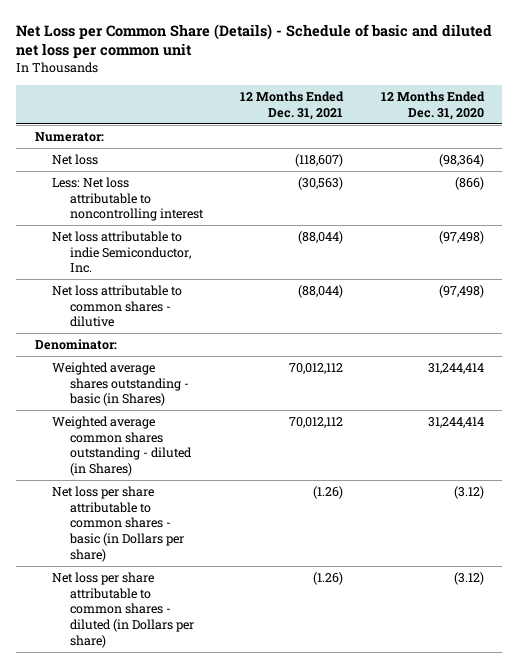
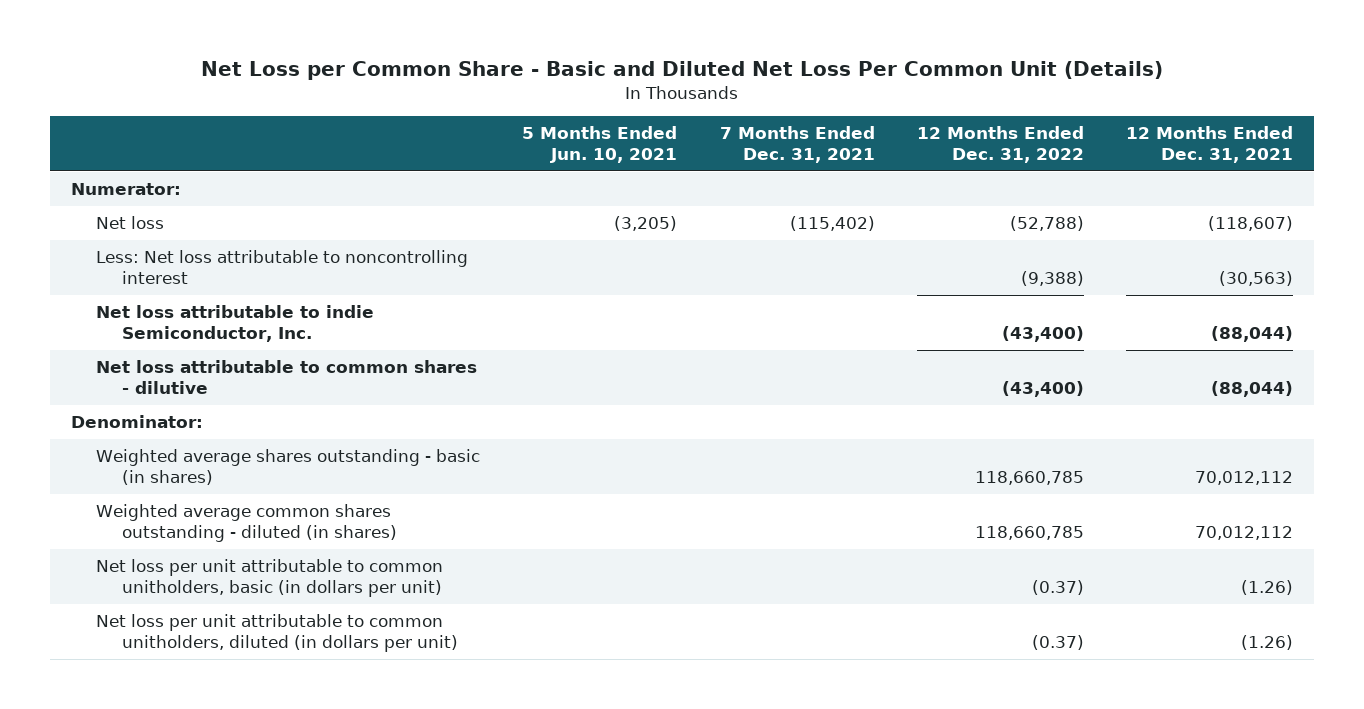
[16,23,493,59] Net Loss per Common Share (Details) - Schedule of basic and diluted net loss per common unit -> [200,60,1163,80] Net Loss per Common Share - Basic and Diluted Net Loss Per Common Unit (Details)
[380,91,485,120] 12 Months Ended Dec. 31, 2020 -> none
none -> [522,126,678,163] 5 Months Ended Jun. 10, 2021
none -> [719,126,875,163] 7 Months Ended Dec. 31, 2021
none -> [916,126,1084,163] 12 Months Ended Dec. 31, 2022
[52,362,189,407] Weighted average shares outstanding - basic (in Shares) -> [96,449,481,485] Weighted average shares outstanding - basic (in shares)
[52,416,192,476] Weighted average common shares outstanding - diluted (in Shares) -> [96,504,397,542] Weighted average common shares outstanding - diluted (in shares)
[52,486,184,562] Net loss per share attributable to common shares - basic (in Dollars per share) -> [96,559,444,597] Net loss per unit attributable to common unitholders, basic (in dollars per unit)
[52,572,194,648] Net loss per share attributable to common shares - diluted (in Dollars per share) -> [96,614,458,652] Net loss per unit attributable to common unitholders, diluted (in dollars per unit)

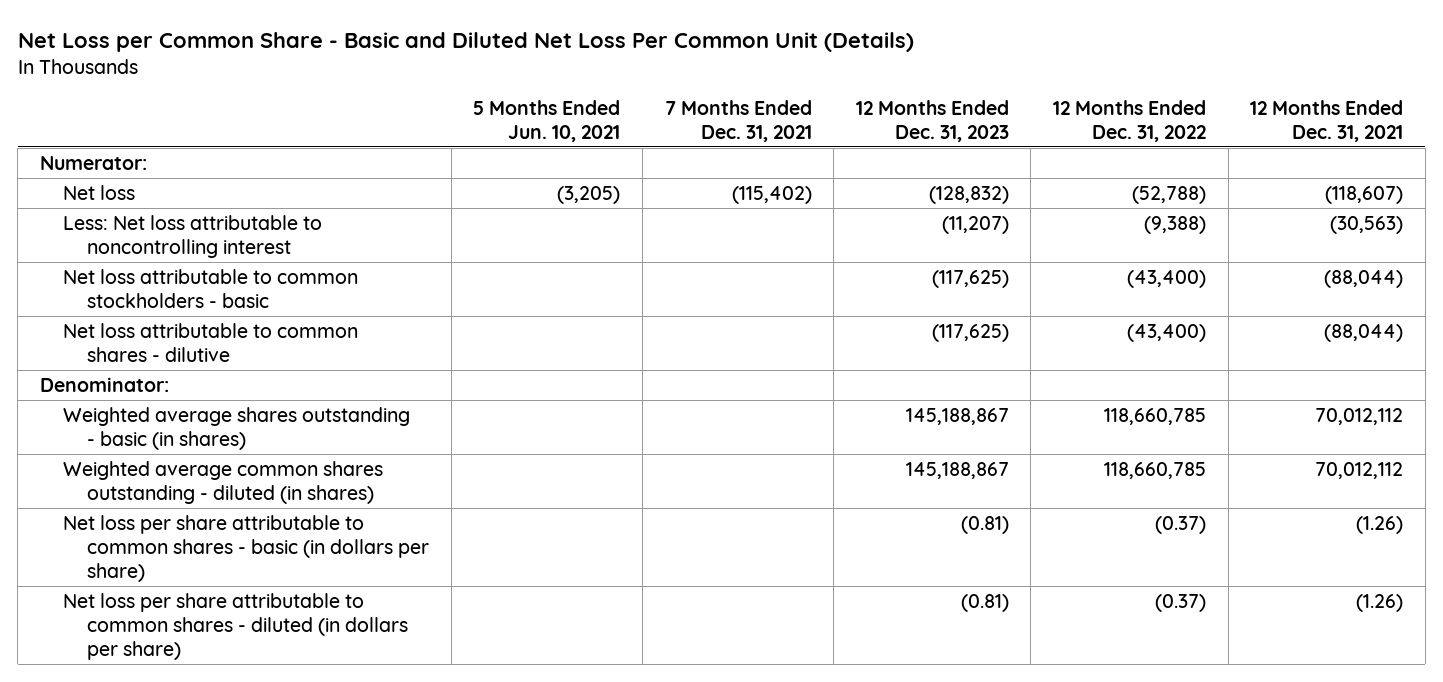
none -> [855,99,1009,142] 12 Months Ended Dec. 31, 2023
[96,305,375,342] Net loss attributable to indie Semiconductor, Inc. -> [63,268,359,308] Net loss attributable to common stockholders - basic
[96,559,444,597] Net loss per unit attributable to common unitholders, basic (in dollars per unit) -> [63,514,430,582] Net loss per share attributable to common shares - basic (in dollars per share)
[96,614,458,652] Net loss per unit attributable to common unitholders, diluted (in dollars per unit) -> [63,592,409,660] Net loss per share attributable to common shares - diluted (in dollars per share)

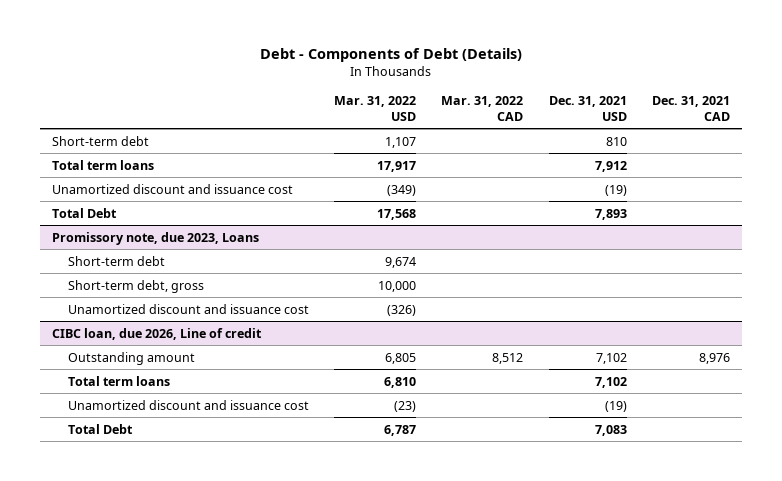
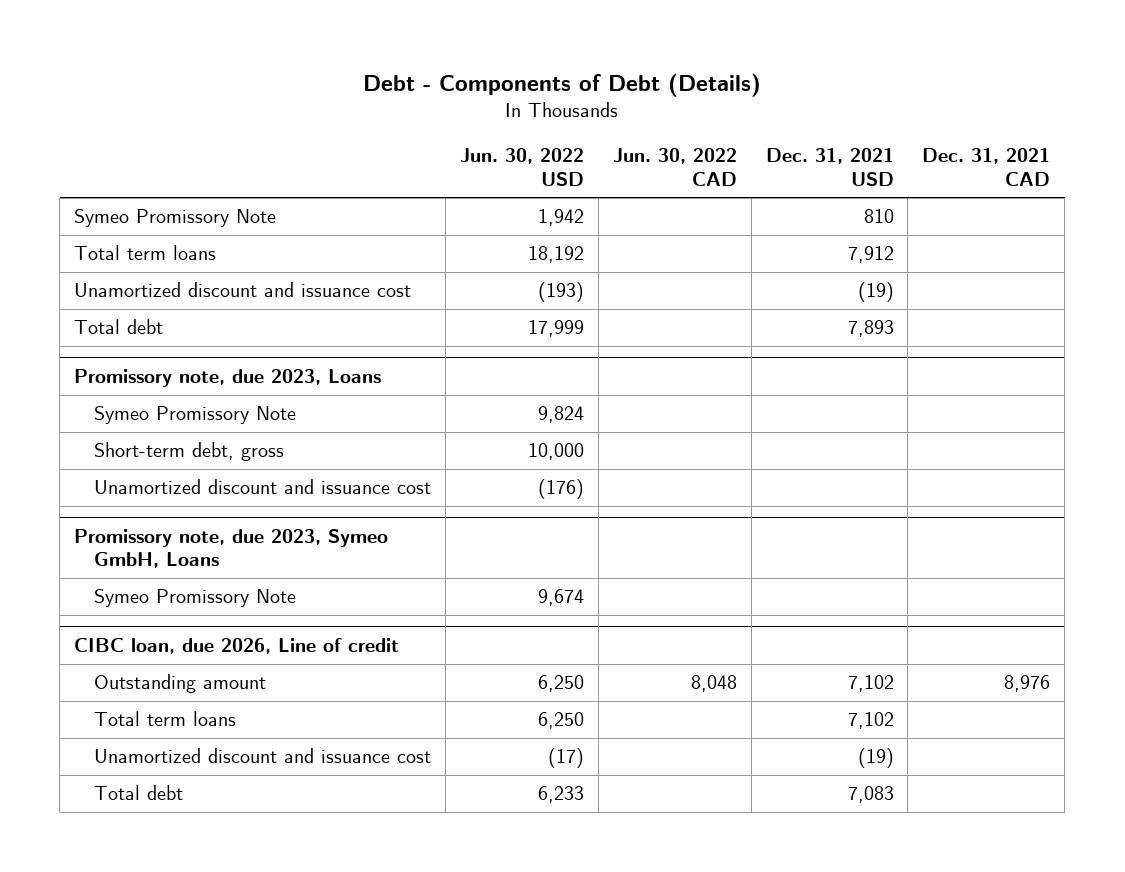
[334,96,417,121] Mar. 31, 2022 USD -> none
[441,96,524,121] Mar. 31, 2022 CAD -> none
none -> [459,148,584,186] Jun. 30, 2022 USD
none -> [612,148,737,186] Jun. 30, 2022 CAD
[52,135,150,146] Short-term debt -> [74,209,277,228] Symeo Promissory Note
[52,207,118,218] Total Debt -> [74,319,164,335] Total debt
[68,255,166,266] Short-term debt -> [94,406,297,425] Symeo Promissory Note
none -> [74,529,389,569] Promissory note, due 2023, Symeo GmbH, Loans
none -> [94,589,297,608] Symeo Promissory Note
[68,423,134,434] Total Debt -> [94,785,184,801] Total debt

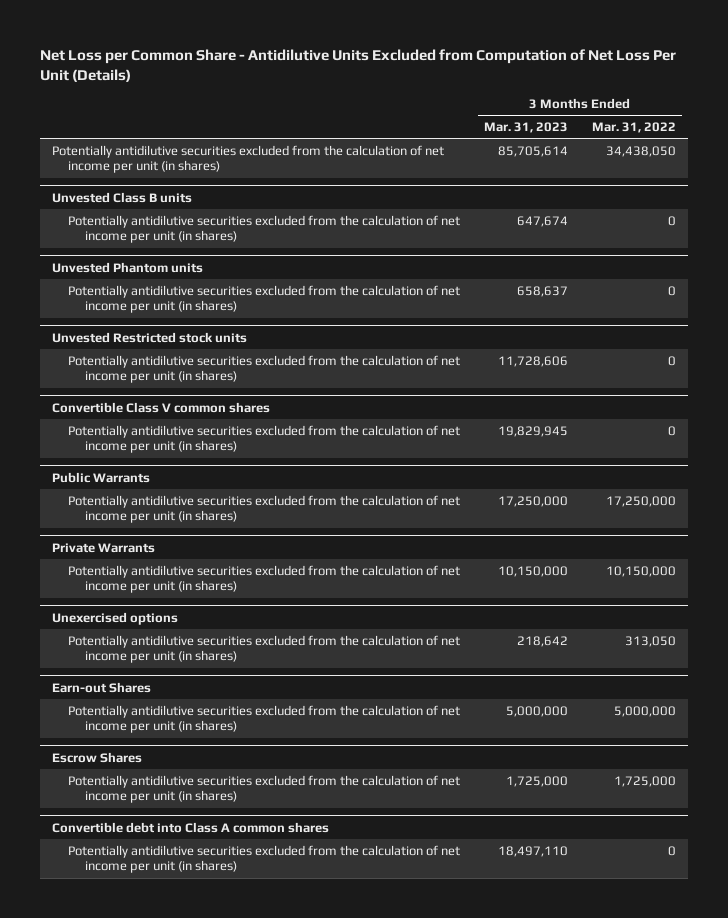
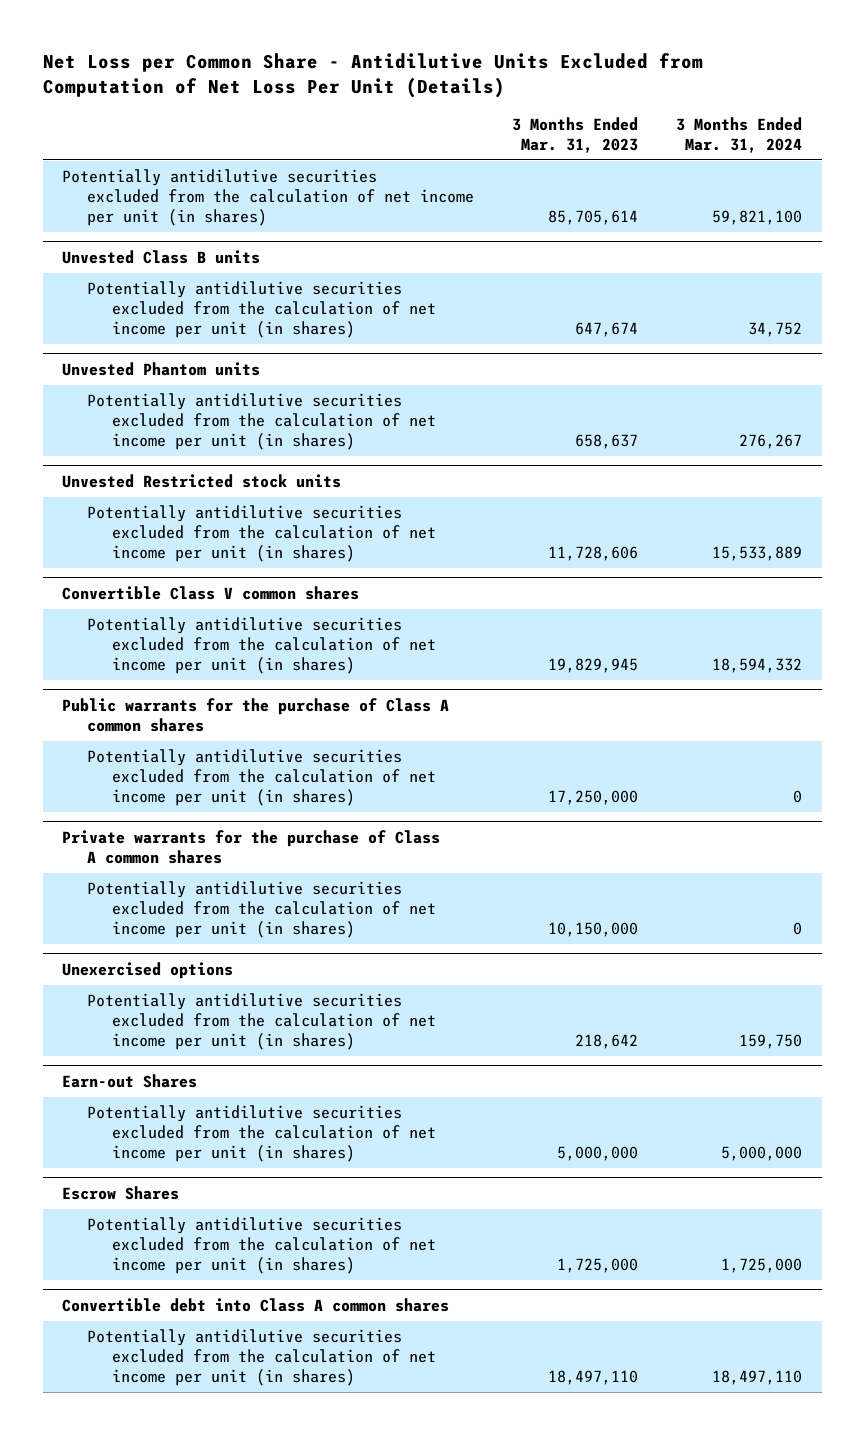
[592,122,677,134] Mar. 31, 2022 -> none
none -> [676,116,803,153] 3 Months Ended Mar. 31, 2024
[51,471,150,483] Public Warrants -> [62,698,450,732] Public warrants for the purchase of Class A common shares
[51,542,155,553] Private Warrants -> [62,830,441,864] Private warrants for the purchase of Class A common shares

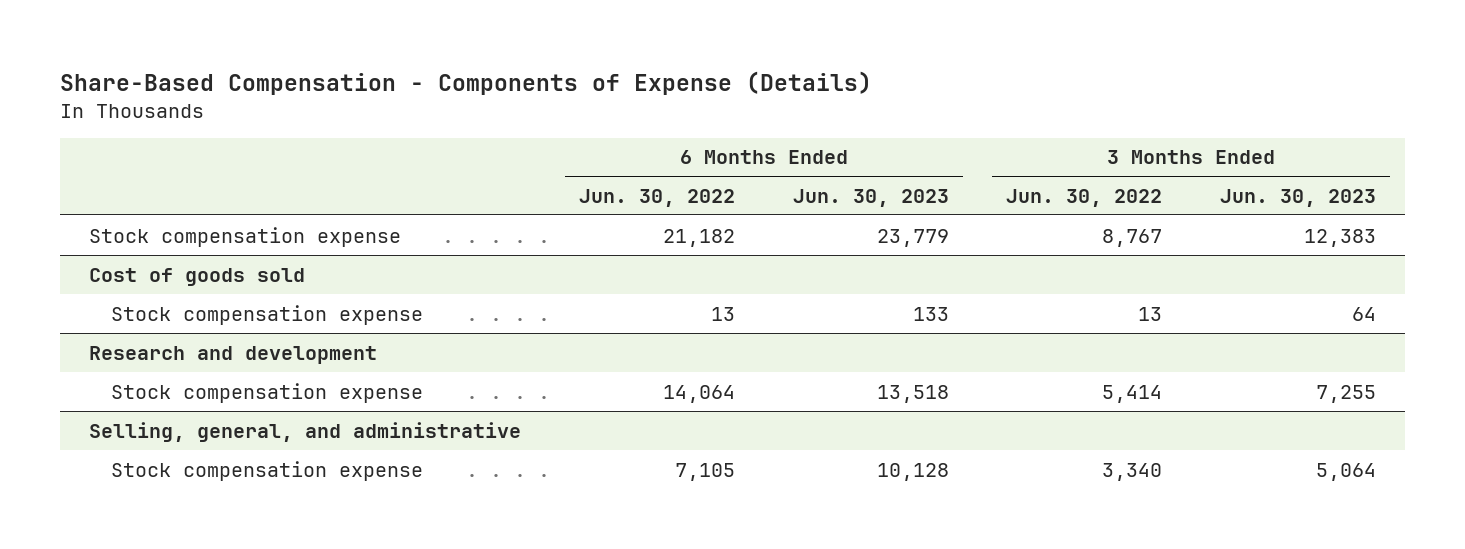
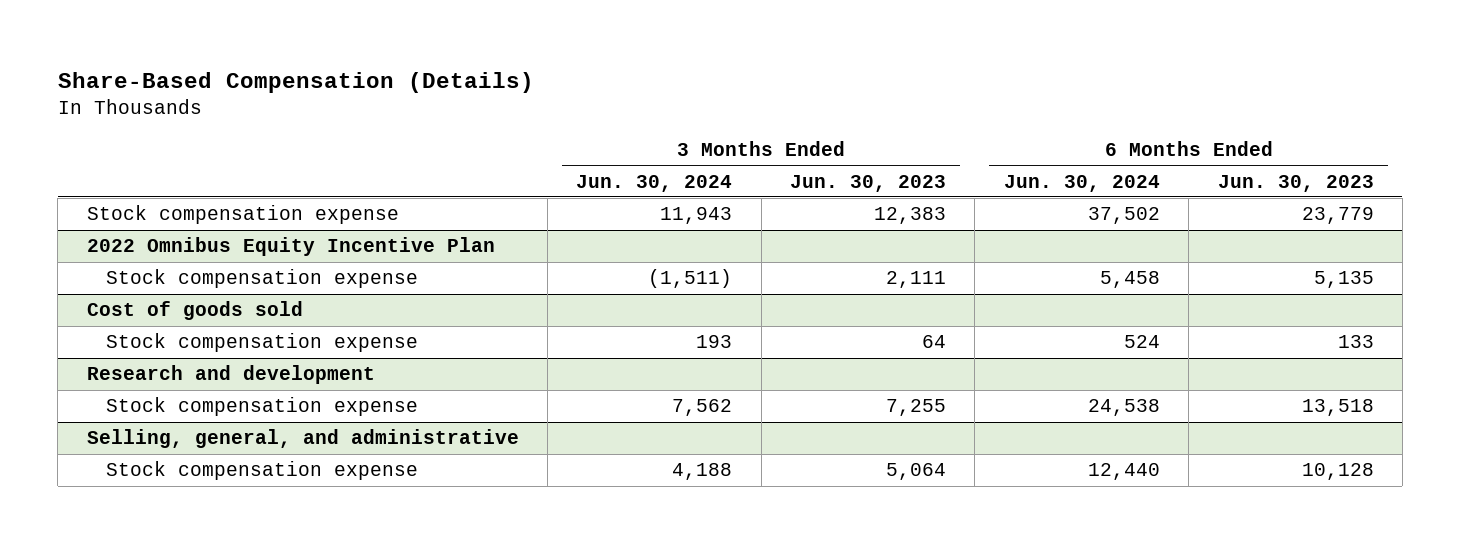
[60,71,873,96] Share-Based Compensation - Components of Expense (Details) -> [57,71,534,93] Share-Based Compensation (Details)
[578,188,735,207] Jun. 30, 2022 -> none
[1006,188,1163,207] Jun. 30, 2022 -> none
none -> [576,174,733,192] Jun. 30, 2024
none -> [1003,174,1160,192] Jun. 30, 2024
none -> [86,237,495,257] 2022 Omnibus Equity Incentive Plan
none -> [106,269,419,289] Stock compensation expense

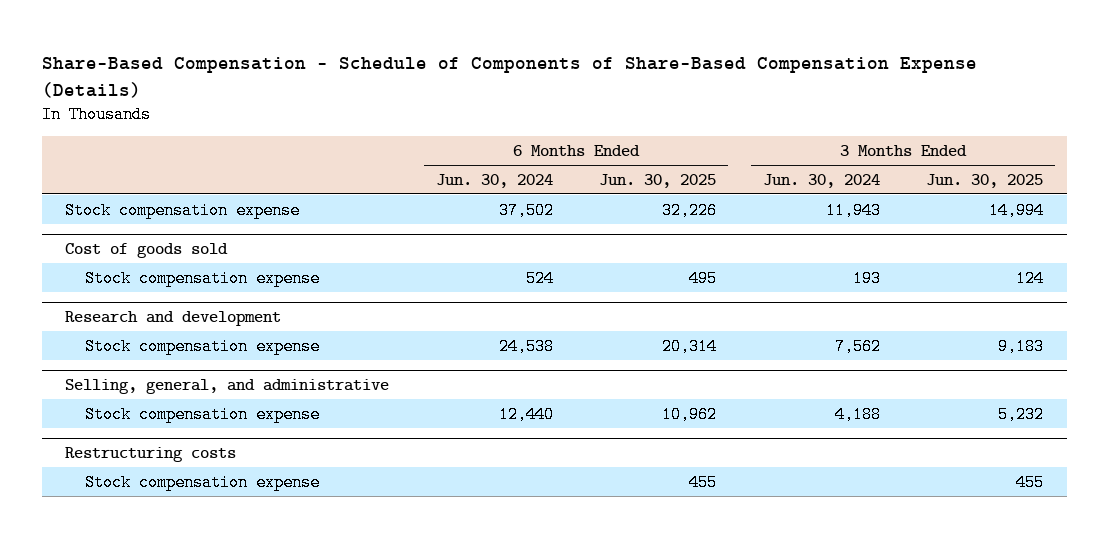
[57,71,534,93] Share-Based Compensation (Details) -> [41,56,977,98] Share-Based Compensation - Schedule of Components of Share-Based Compensation Expense (Details)
[790,174,947,192] Jun. 30, 2023 -> none
[1217,174,1374,192] Jun. 30, 2023 -> none
none -> [599,173,717,188] Jun. 30, 2025
none -> [926,173,1044,188] Jun. 30, 2025
[86,237,495,257] 2022 Omnibus Equity Incentive Plan -> none
[106,269,419,289] Stock compensation expense -> none
none -> [65,446,237,462] Restructuring costs
none -> [85,473,321,491] Stock compensation expense

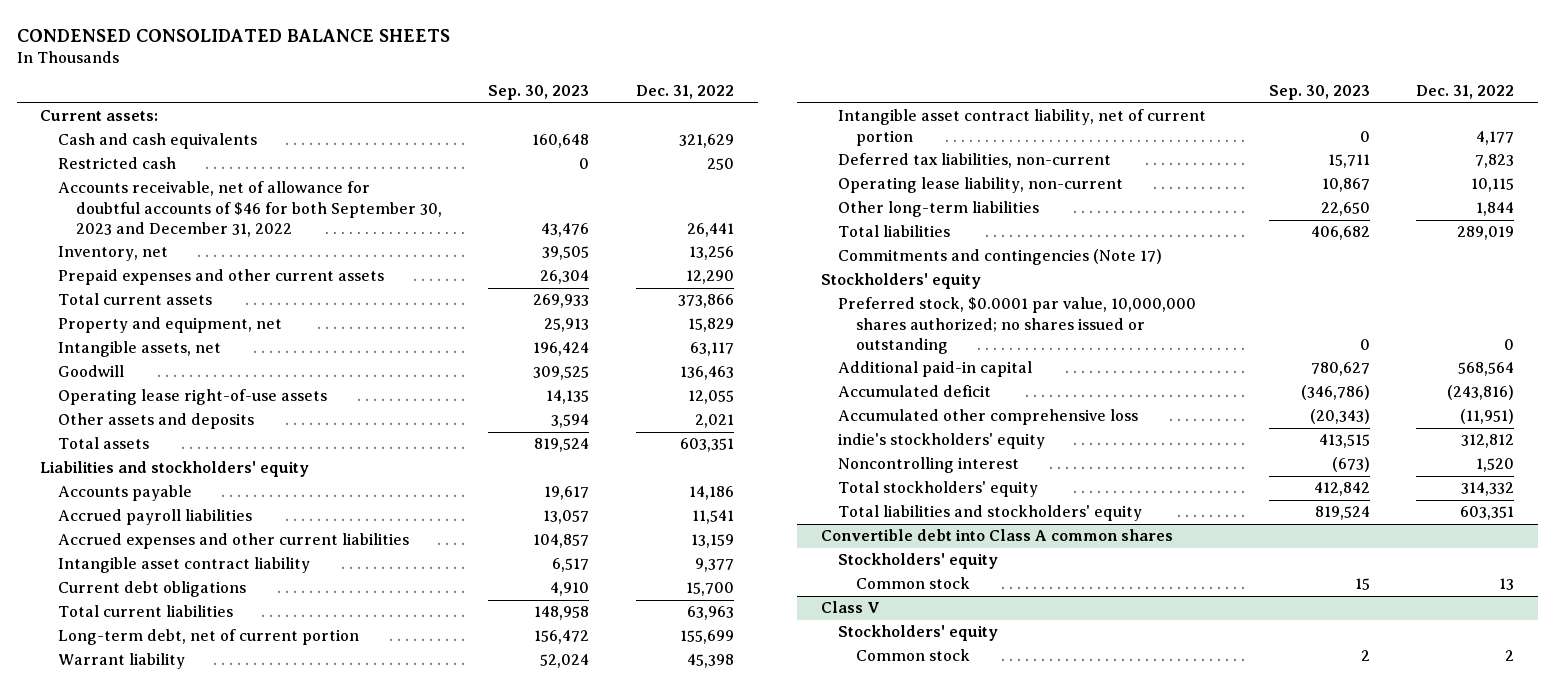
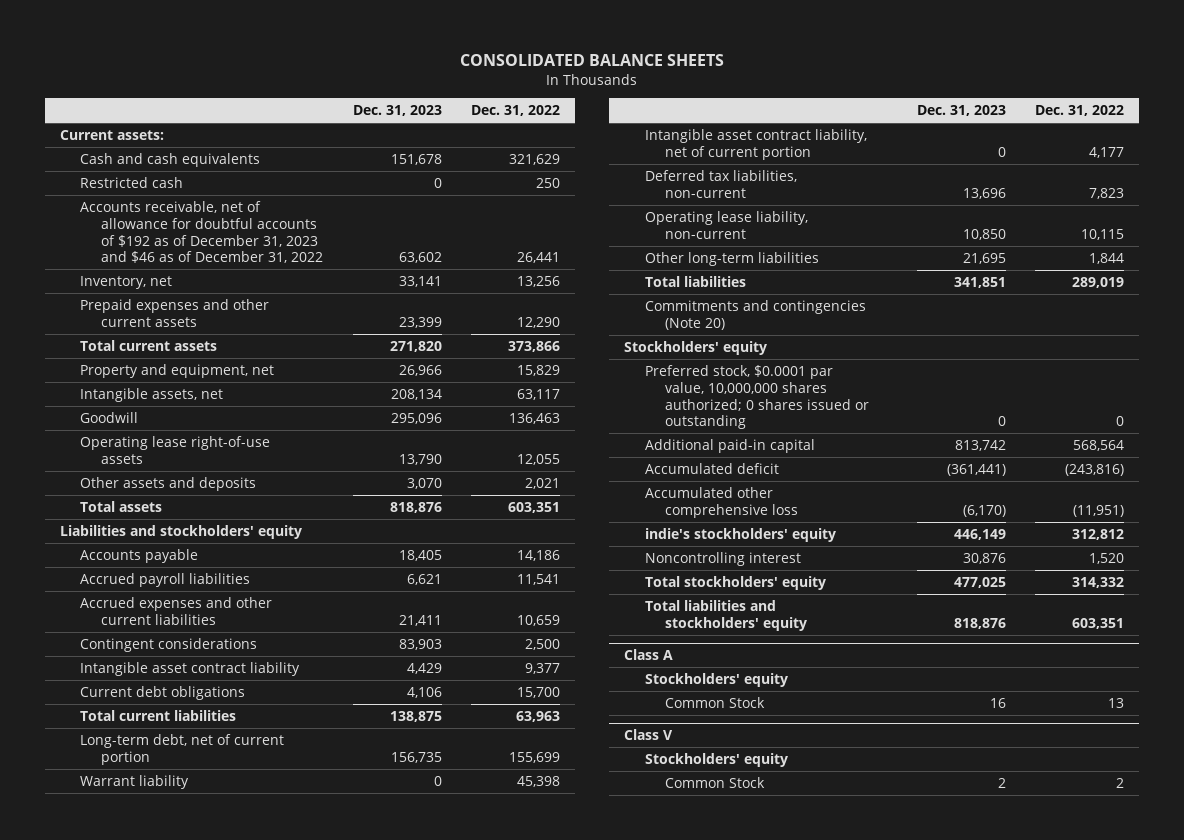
[16,28,450,42] CONDENSED CONSOLIDATED BALANCE SHEETS -> [460,54,725,67] CONSOLIDATED BALANCE SHEETS
[488,85,590,101] Sep. 30, 2023 -> none
none -> [352,105,442,117] Dec. 31, 2023
[58,181,442,237] Accounts receivable, net of allowance for doubtful accounts of $46 for both September 30, 2023 and December 31, 2022 -> [80,200,323,264] Accounts receivable, net of allowance for doubtful accounts of $192 as of December 31, 2023 and $46 as of December 31, 2022
[691,534,735,549] 13,159 -> [517,614,561,626] 10,659
none -> [80,637,258,652] Contingent considerations
[838,249,1163,266] Commitments and contingencies (Note 17) -> [644,299,866,330] Commitments and contingencies (Note 20)
[838,297,1197,354] Preferred stock, $0.0001 par value, 10,000,000 shares authorized; no shares issued or outstanding -> [644,364,870,430] Preferred stock, $0.0001 par value, 10,000,000 shares authorized; 0 shares issued or outstanding
[820,529,1173,542] Convertible debt into Class A common shares -> [624,649,674,661] Class A
[855,577,970,590] Common stock -> [665,696,766,708] Common Stock
[855,649,970,662] Common stock -> [665,776,766,788] Common Stock

